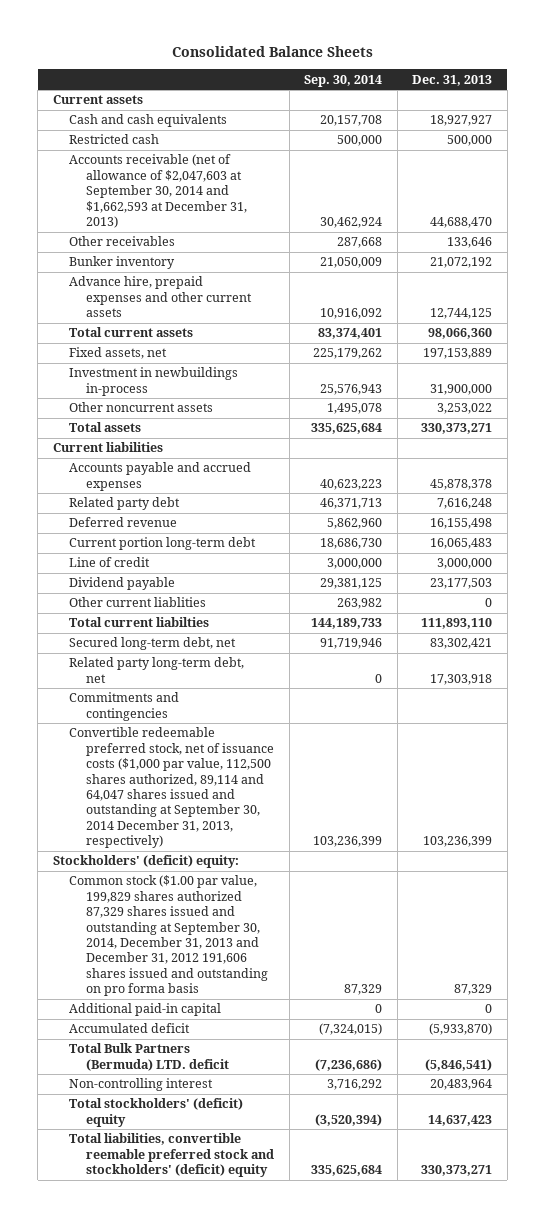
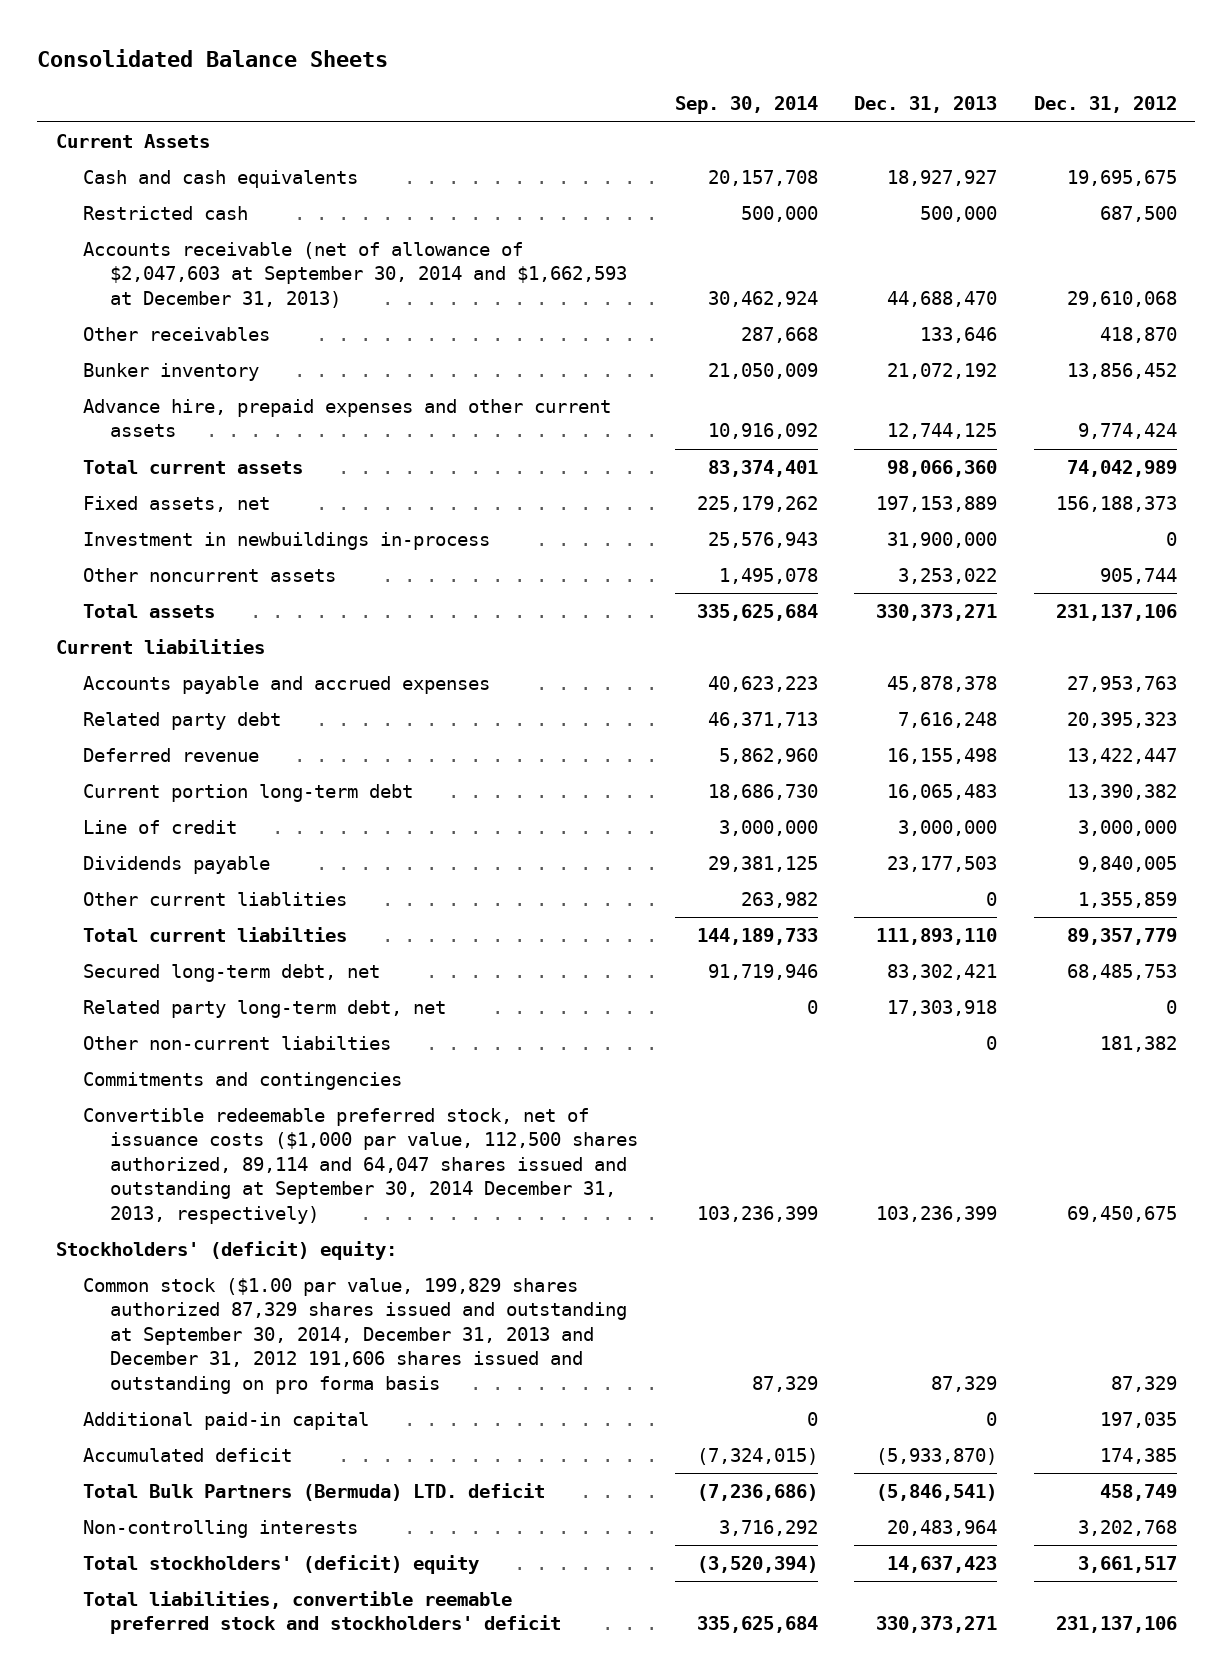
none -> [1033,96,1177,114] Dec. 31, 2012
[52,95,143,105] Current assets -> [55,134,210,149] Current Assets
[69,577,176,591] Dividend payable -> [82,856,270,875] Dividends payable
none -> [82,1036,391,1051] Other non-current liabilties
[69,1078,214,1092] Non-controlling interest -> [82,1520,358,1539] Non-controlling interests
[69,1133,275,1178] Total liabilities, convertible reemable preferred stock and stockholders' (deficit) equity -> [82,1591,562,1635] Total liabilities, convertible reemable preferred stock and stockholders' deficit

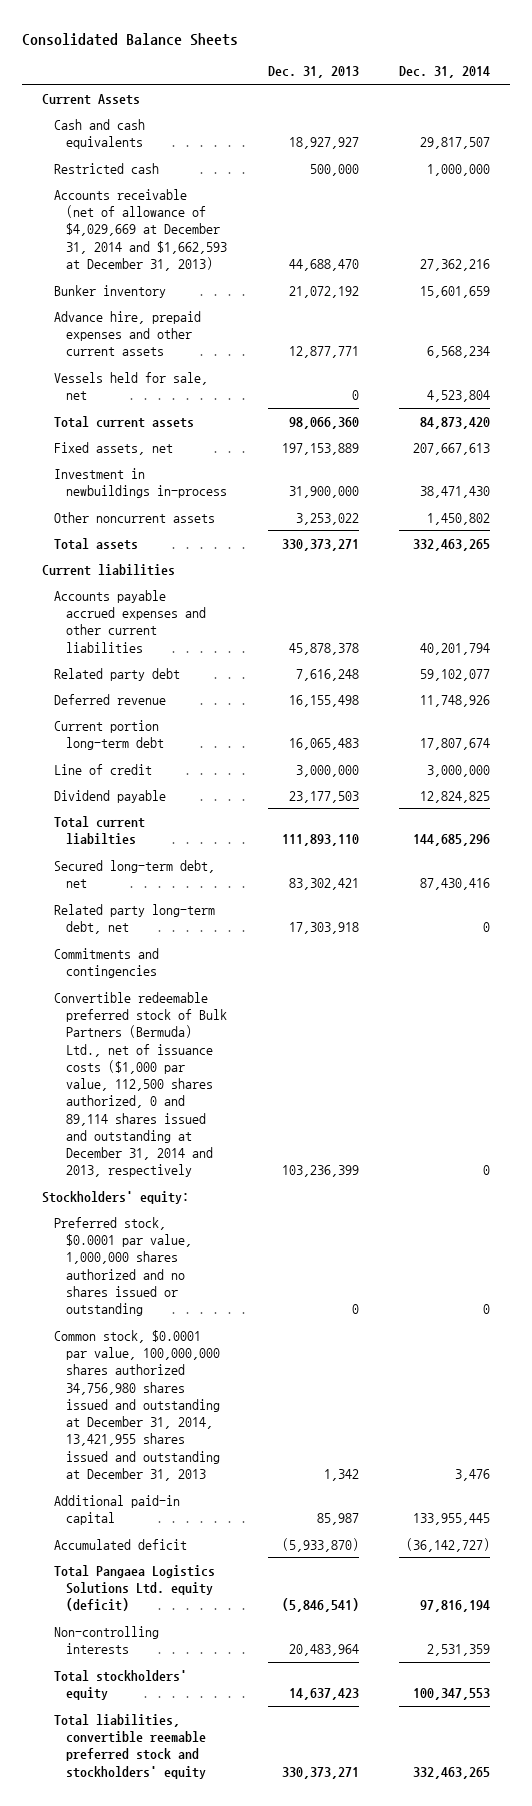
[674,96,818,115] Sep. 30, 2014 -> none
[1033,96,1177,114] Dec. 31, 2012 -> none
none -> [399,66,491,79] Dec. 31, 2014
[82,327,270,342] Other receivables -> none
[82,242,628,308] Accounts receivable (net of allowance of $2,047,603 at September 30, 2014 and $1,662,593 at December 31, 2013) -> [54,188,228,271] Accounts receivable (net of allowance of $4,029,669 at December 31, 2014 and $1,662,593 at December 31, 2013)
[887,423,998,440] 12,744,125 -> [288,346,359,359] 12,877,771
none -> [54,371,209,400] Vessels held for sale, net
[82,676,490,695] Accounts payable and accrued expenses -> [54,589,207,653] Accounts payable accrued expenses and other current liabilities
[82,892,347,907] Other current liablities -> none
[82,856,270,875] Dividends payable -> [54,789,167,803] Dividend payable
[82,1036,391,1051] Other non-current liabilties -> none
[82,1108,639,1224] Convertible redeemable preferred stock, net of issuance costs ($1,000 par value, 112,500 shares authorized, 89,114 and 64,047 shares issued and outstanding at September 30, 2014 December 31, 2013, respectively) -> [54,991,228,1178] Convertible redeemable preferred stock of Bulk Partners (Bermuda) Ltd., net of issuance costs ($1,000 par value, 112,500 shares authorized, 0 and 89,114 shares issued and outstanding at December 31, 2014 and 2013, respectively
[55,1241,397,1261] Stockholders' (deficit) equity: -> [42,1190,190,1204] Stockholders' equity:
none -> [54,1216,193,1317] Preferred stock, $0.0001 par value, 1,000,000 shares authorized and no shares issued or outstanding
[82,1278,628,1394] Common stock ($1.00 par value, 199,829 shares authorized 87,329 shares issued and outstanding at September 30, 2014, December 31, 2013 and December 31, 2012 191,606 shares issued and outstanding on pro forma basis -> [54,1329,221,1481] Common stock, $0.0001 par value, 100,000,000 shares authorized 34,756,980 shares issued and outstanding at December 31, 2014, 13,421,955 shares issued and outstanding at December 31, 2013
[931,1375,998,1392] 87,329 -> [323,1468,359,1481] 1,342
[986,1412,998,1427] 0 -> [316,1512,359,1525] 85,987
[82,1483,545,1502] Total Bulk Partners (Bermuda) LTD. deficit -> [54,1564,216,1612] Total Pangaea Logistics Solutions Ltd. equity (deficit)
[82,1555,479,1575] Total stockholders' (deficit) equity -> [54,1669,188,1700] Total stockholders' equity
[82,1591,562,1635] Total liabilities, convertible reemable preferred stock and stockholders' deficit -> [54,1713,207,1779] Total liabilities, convertible reemable preferred stock and stockholders' equity

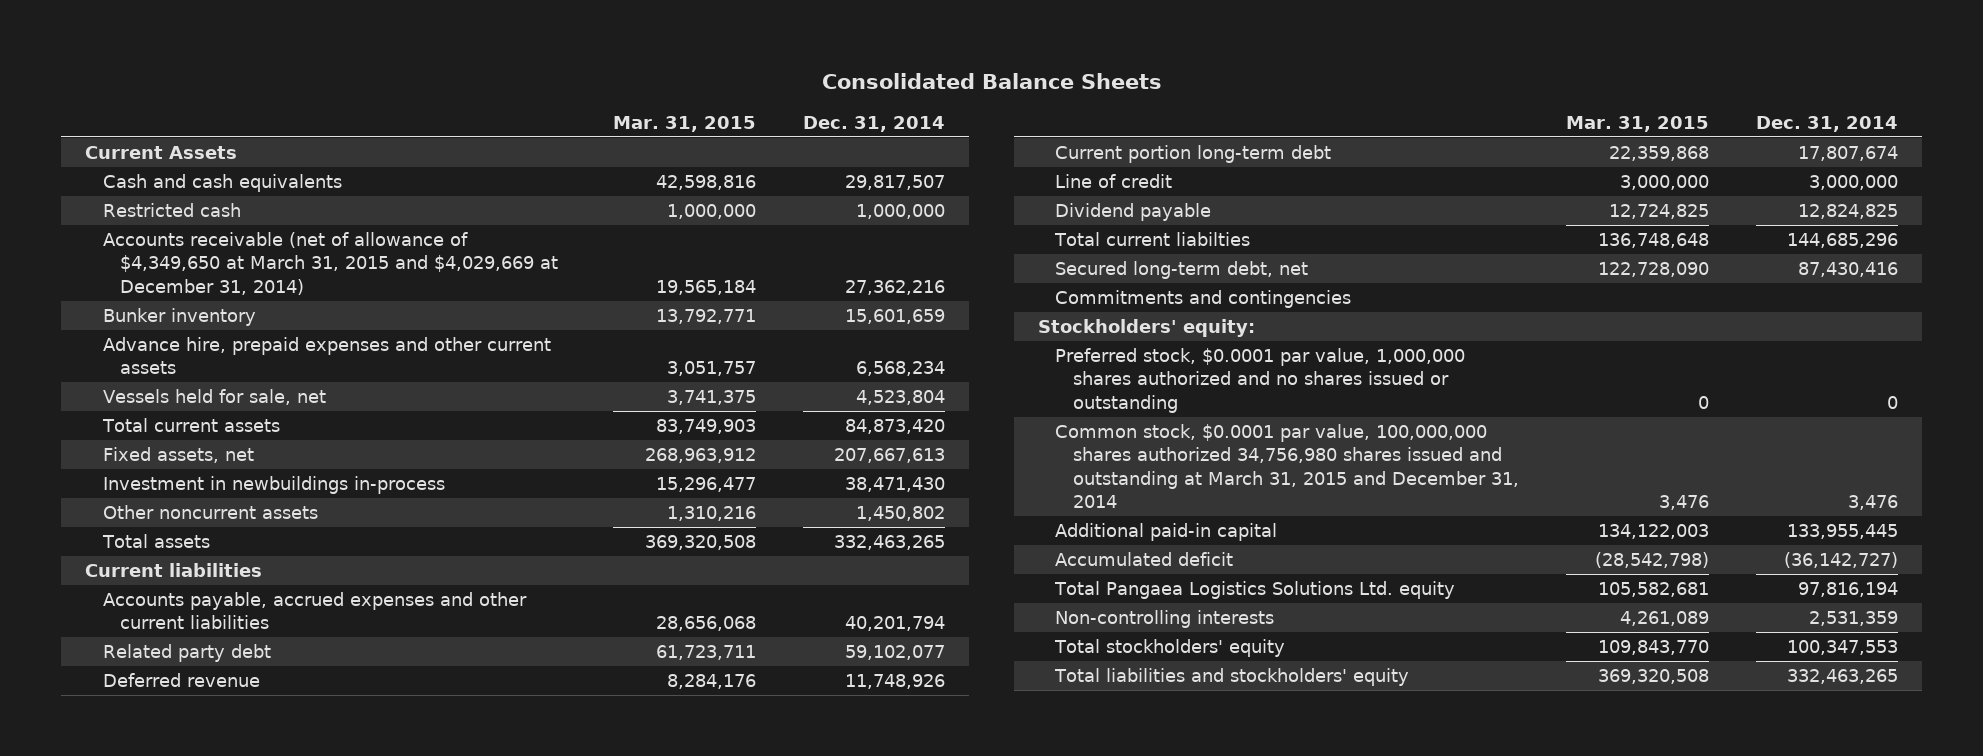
[267,66,359,79] Dec. 31, 2013 -> none
none -> [613,115,757,132] Mar. 31, 2015
[54,188,228,271] Accounts receivable (net of allowance of $4,029,669 at December 31, 2014 and $1,662,593 at December 31, 2013) -> [102,232,559,295] Accounts receivable (net of allowance of $4,349,650 at March 31, 2015 and $4,029,669 at December 31, 2014)
[54,589,207,653] Accounts payable accrued expenses and other current liabilities -> [102,592,527,630] Accounts payable, accrued expenses and other current liabilities
[54,903,216,934] Related party long-term debt, net -> none
[54,991,228,1178] Convertible redeemable preferred stock of Bulk Partners (Bermuda) Ltd., net of issuance costs ($1,000 par value, 112,500 shares authorized, 0 and 89,114 shares issued and outstanding at December 31, 2014 and 2013, respectively -> none
[54,1329,221,1481] Common stock, $0.0001 par value, 100,000,000 shares authorized 34,756,980 shares issued and outstanding at December 31, 2014, 13,421,955 shares issued and outstanding at December 31, 2013 -> [1055,424,1520,509] Common stock, $0.0001 par value, 100,000,000 shares authorized 34,756,980 shares issued and outstanding at March 31, 2015 and December 31, 2014
[54,1564,216,1612] Total Pangaea Logistics Solutions Ltd. equity (deficit) -> [1054,581,1456,600] Total Pangaea Logistics Solutions Ltd. equity
[54,1713,207,1779] Total liabilities, convertible reemable preferred stock and stockholders' equity -> [1054,668,1410,687] Total liabilities and stockholders' equity

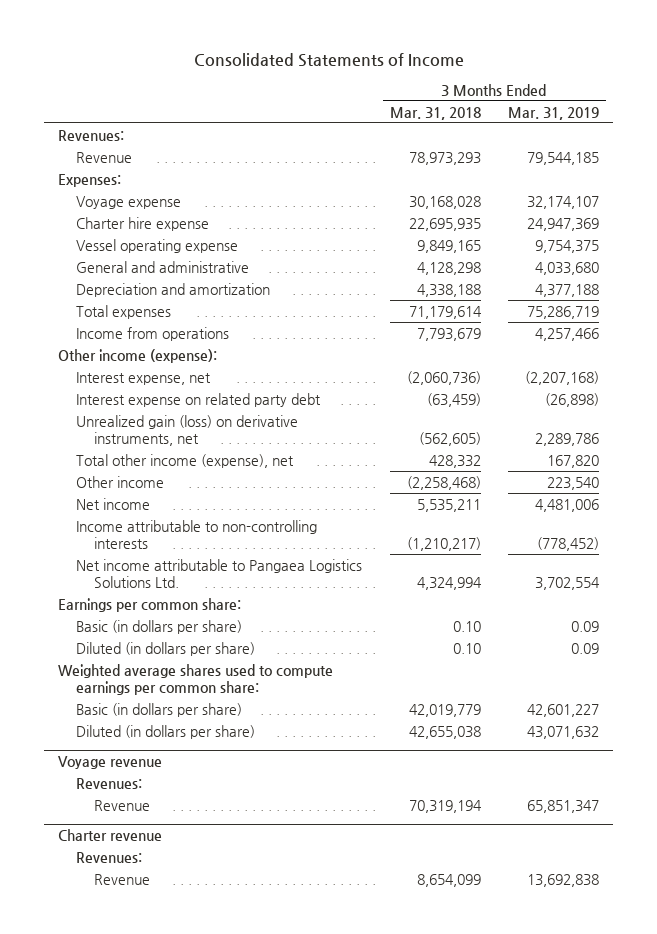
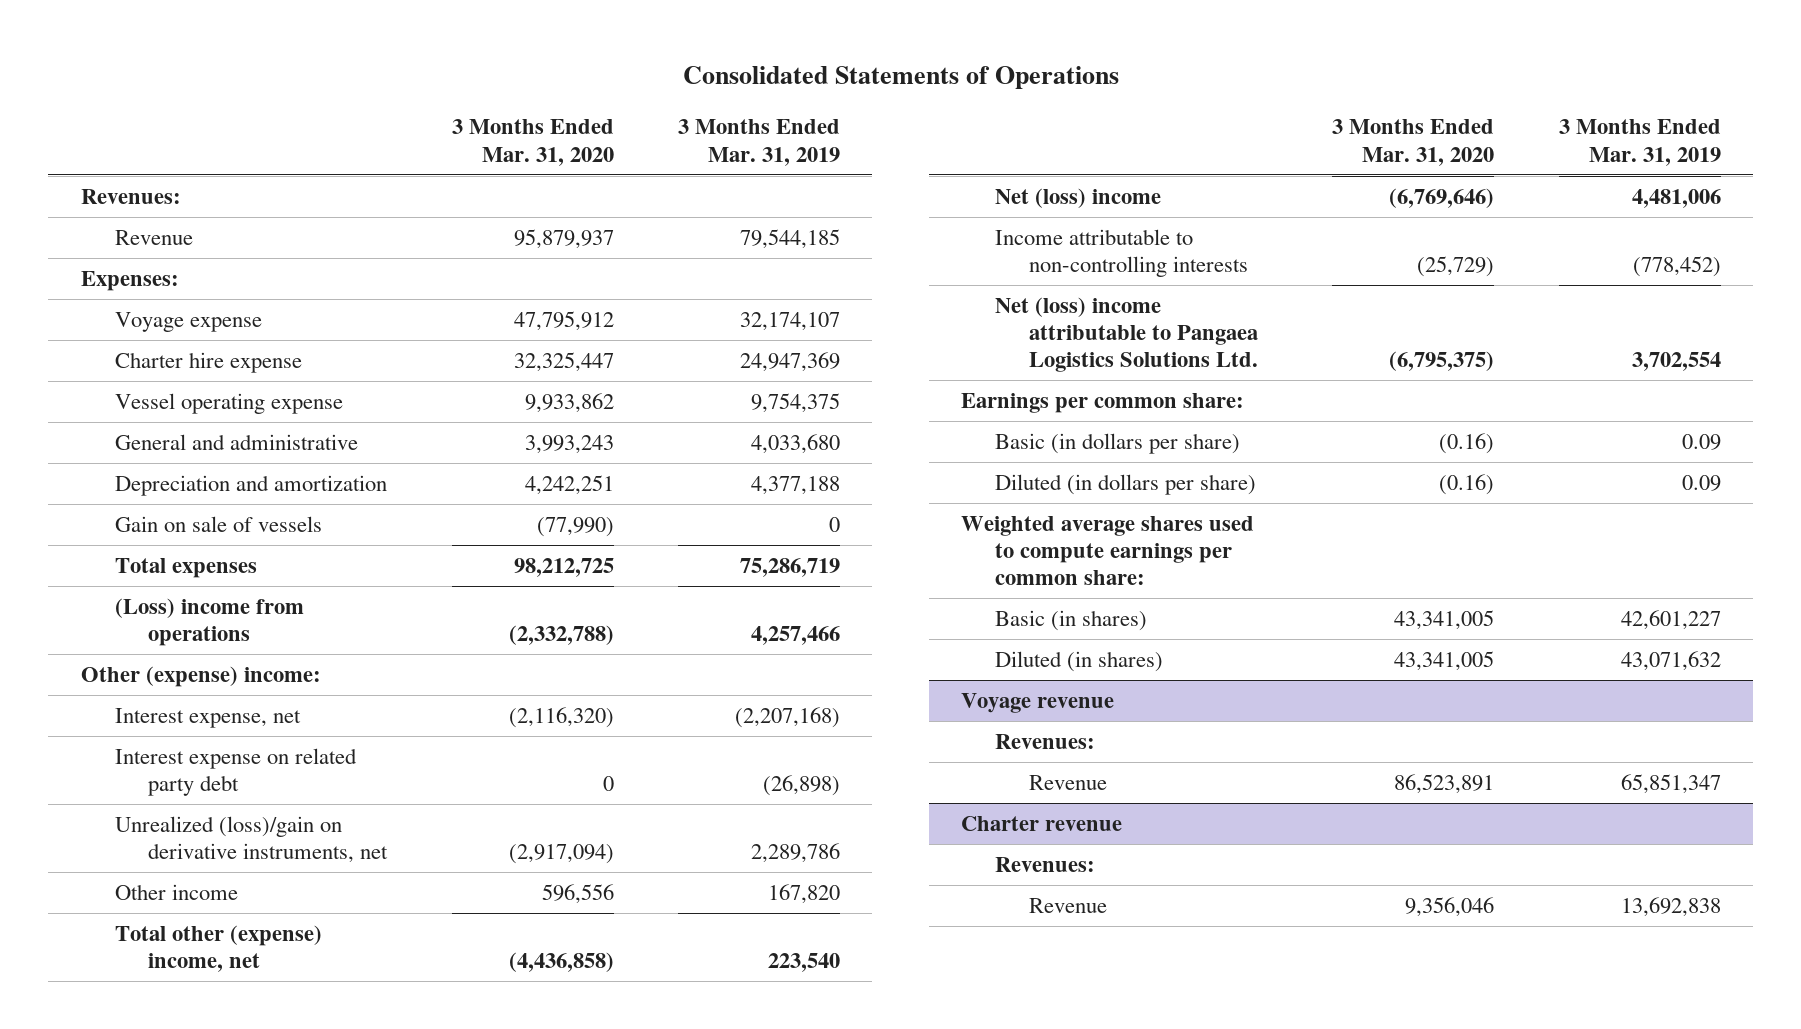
[193,53,464,68] Consolidated Statements of Income -> [682,65,1119,89] Consolidated Statements of Operations
[389,106,481,120] Mar. 31, 2018 -> none
none -> [451,119,614,166] 3 Months Ended Mar. 31, 2020
none -> [114,515,322,532] Gain on sale of vessels
[75,326,229,341] Income from operations -> [114,597,304,647] (Loss) income from operations
[57,348,217,363] Other income (expense): -> [80,665,321,687] Other (expense) income:
[75,414,298,446] Unrealized gain (loss) on derivative instruments, net -> [114,815,389,864] Unrealized (loss)/gain on derivative instruments, net
[75,453,294,468] Total other income (expense), net -> [114,883,238,900] Other income
[75,475,164,488] Other income -> [114,924,322,973] Total other (expense) income, net
[75,497,150,510] Net income -> [995,187,1162,208] Net (loss) income
[75,558,362,588] Net income attributable to Pangaea Logistics Solutions Ltd. -> [995,296,1259,373] Net (loss) income attributable to Pangaea Logistics Solutions Ltd.
[75,702,242,717] Basic (in dollars per share) -> [995,609,1148,631] Basic (in shares)
[75,724,255,739] Diluted (in dollars per share) -> [995,650,1164,672] Diluted (in shares)

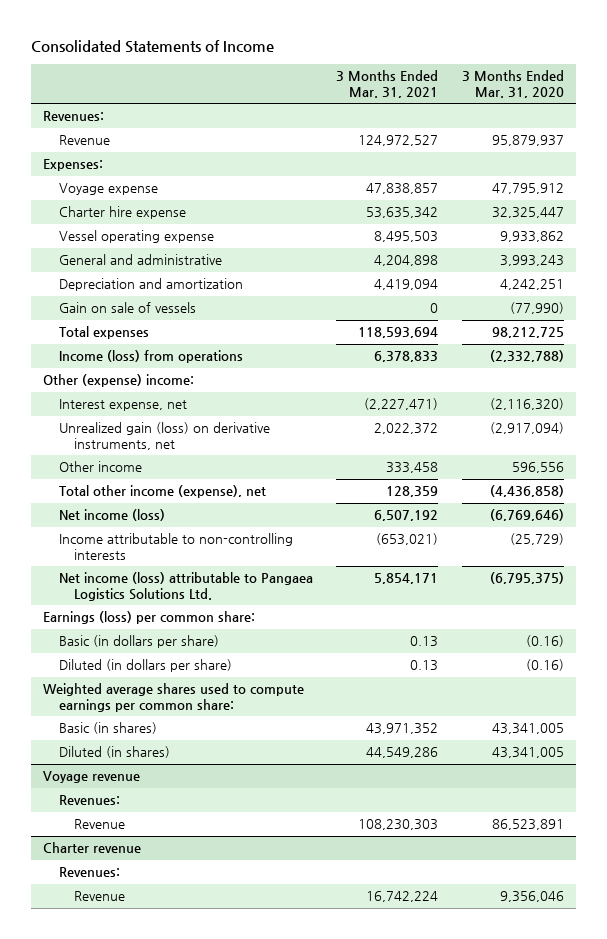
[682,65,1119,89] Consolidated Statements of Operations -> [31,39,275,53] Consolidated Statements of Income
[678,119,841,166] 3 Months Ended Mar. 31, 2019 -> none
none -> [336,69,439,98] 3 Months Ended Mar. 31, 2021
[114,597,304,647] (Loss) income from operations -> [58,350,243,364] Income (loss) from operations
[114,747,357,797] Interest expense on related party debt -> none
[114,815,389,864] Unrealized (loss)/gain on derivative instruments, net -> [58,422,270,451] Unrealized gain (loss) on derivative instruments, net
[114,924,322,973] Total other (expense) income, net -> [58,485,266,499] Total other income (expense), net
[995,187,1162,208] Net (loss) income -> [58,509,165,522] Net income (loss)
[995,296,1259,373] Net (loss) income attributable to Pangaea Logistics Solutions Ltd. -> [58,572,313,602] Net income (loss) attributable to Pangaea Logistics Solutions Ltd.
[961,392,1245,413] Earnings per common share: -> [43,611,256,625] Earnings (loss) per common share:

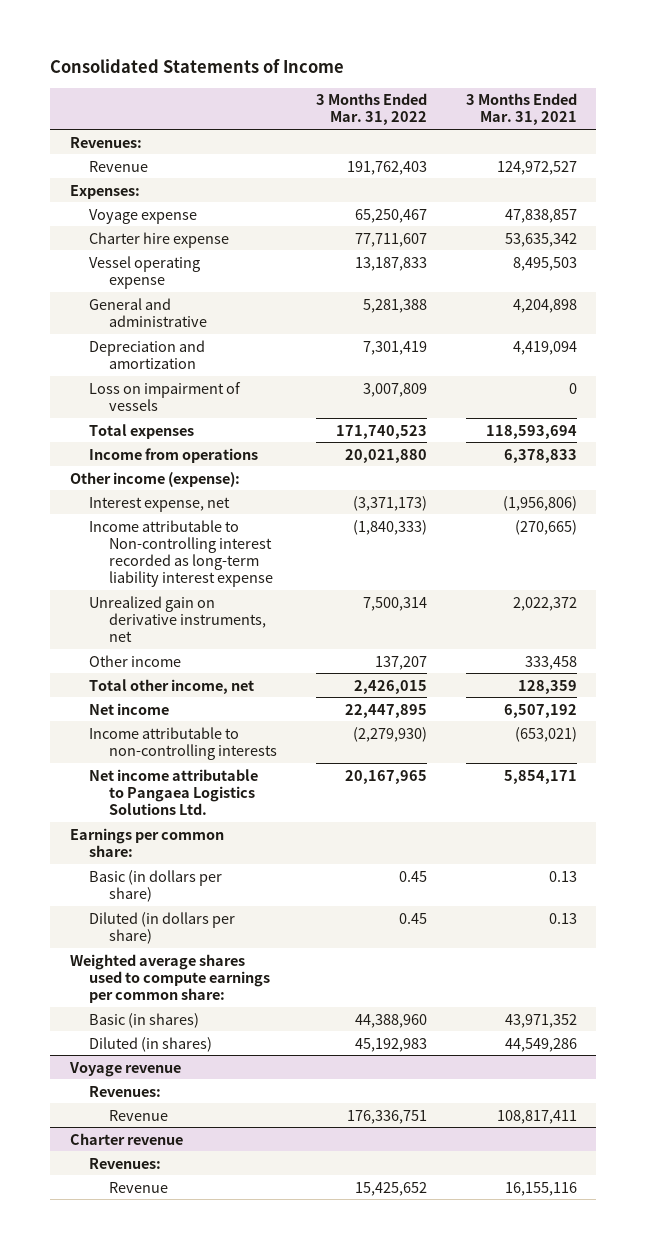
[461,69,564,98] 3 Months Ended Mar. 31, 2020 -> none
none -> [315,93,427,126] 3 Months Ended Mar. 31, 2022
[58,302,196,314] Gain on sale of vessels -> none
none -> [89,381,242,411] Loss on impairment of vessels
[58,350,243,364] Income (loss) from operations -> [89,447,259,463] Income from operations
[43,374,195,388] Other (expense) income: -> [69,471,240,487] Other income (expense):
[364,398,439,411] (2,227,471) -> [502,495,577,511] (1,956,806)
none -> [89,519,273,587] Income attributable to Non-controlling interest recorded as long-term liability interest expense
[58,422,270,451] Unrealized gain (loss) on derivative instruments, net -> [89,595,266,642] Unrealized gain on derivative instruments, net
[58,485,266,499] Total other income (expense), net -> [89,678,255,694] Total other income, net
[58,509,165,522] Net income (loss) -> [89,702,170,715] Net income
[58,572,313,602] Net income (loss) attributable to Pangaea Logistics Solutions Ltd. -> [89,768,259,815] Net income attributable to Pangaea Logistics Solutions Ltd.
[43,611,256,625] Earnings (loss) per common share: -> [69,827,224,857] Earnings per common share:
[358,819,439,831] 108,230,303 -> [496,1109,577,1124] 108,817,411
[366,891,439,903] 16,742,224 -> [504,1181,577,1196] 16,155,116

